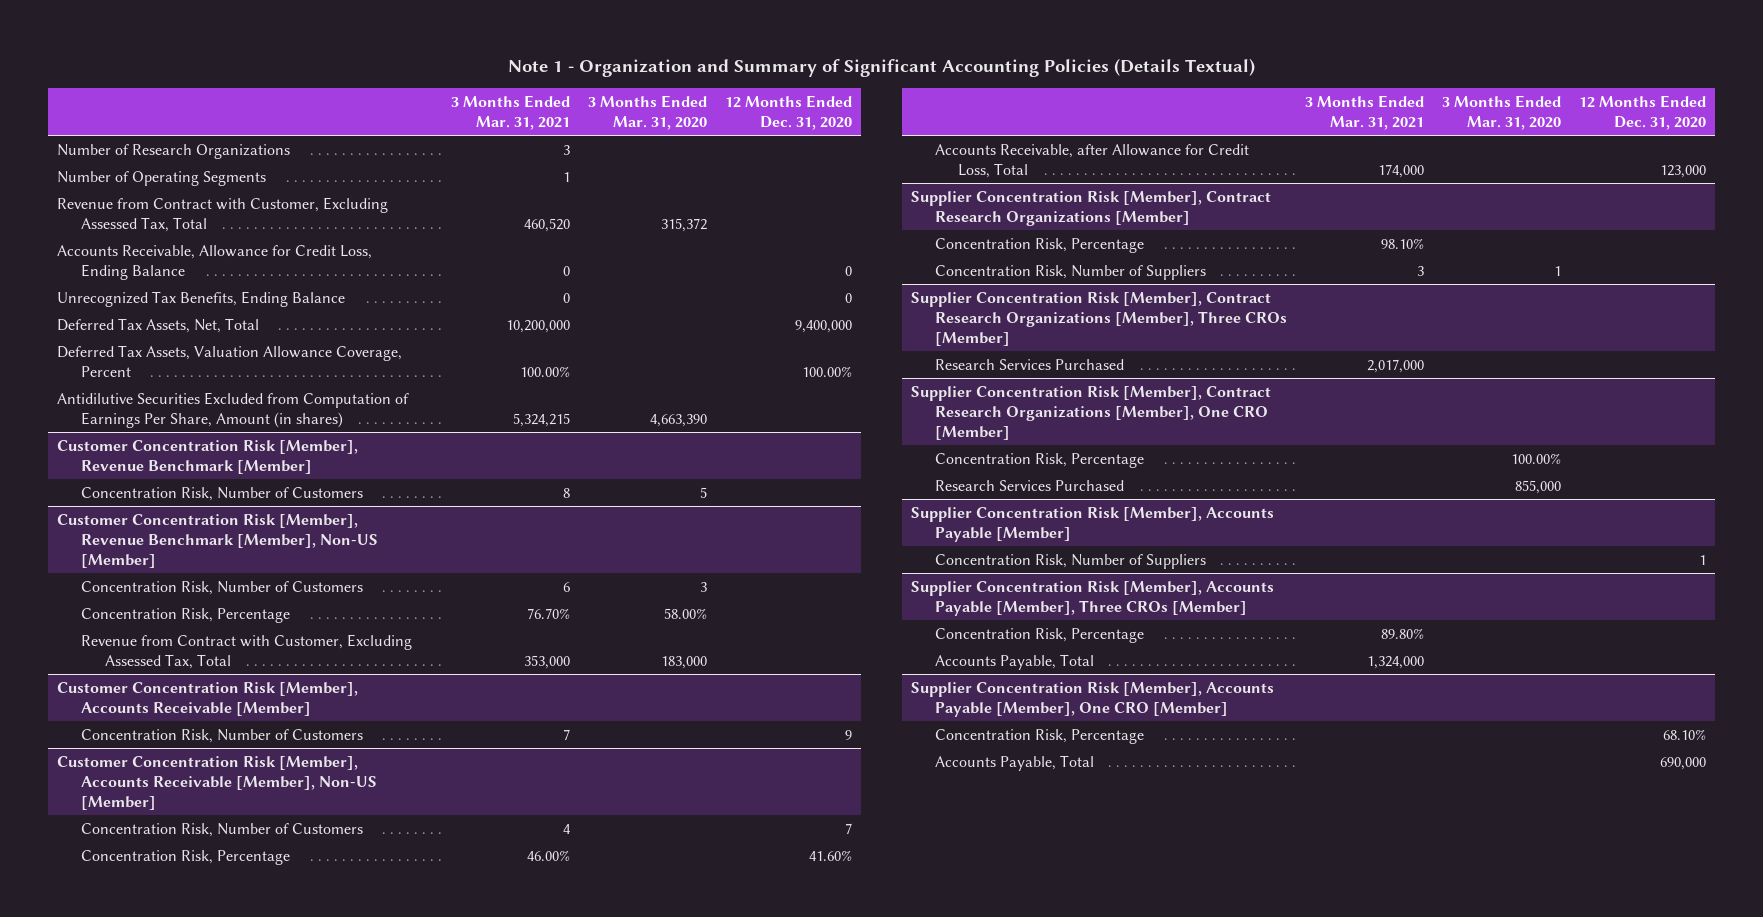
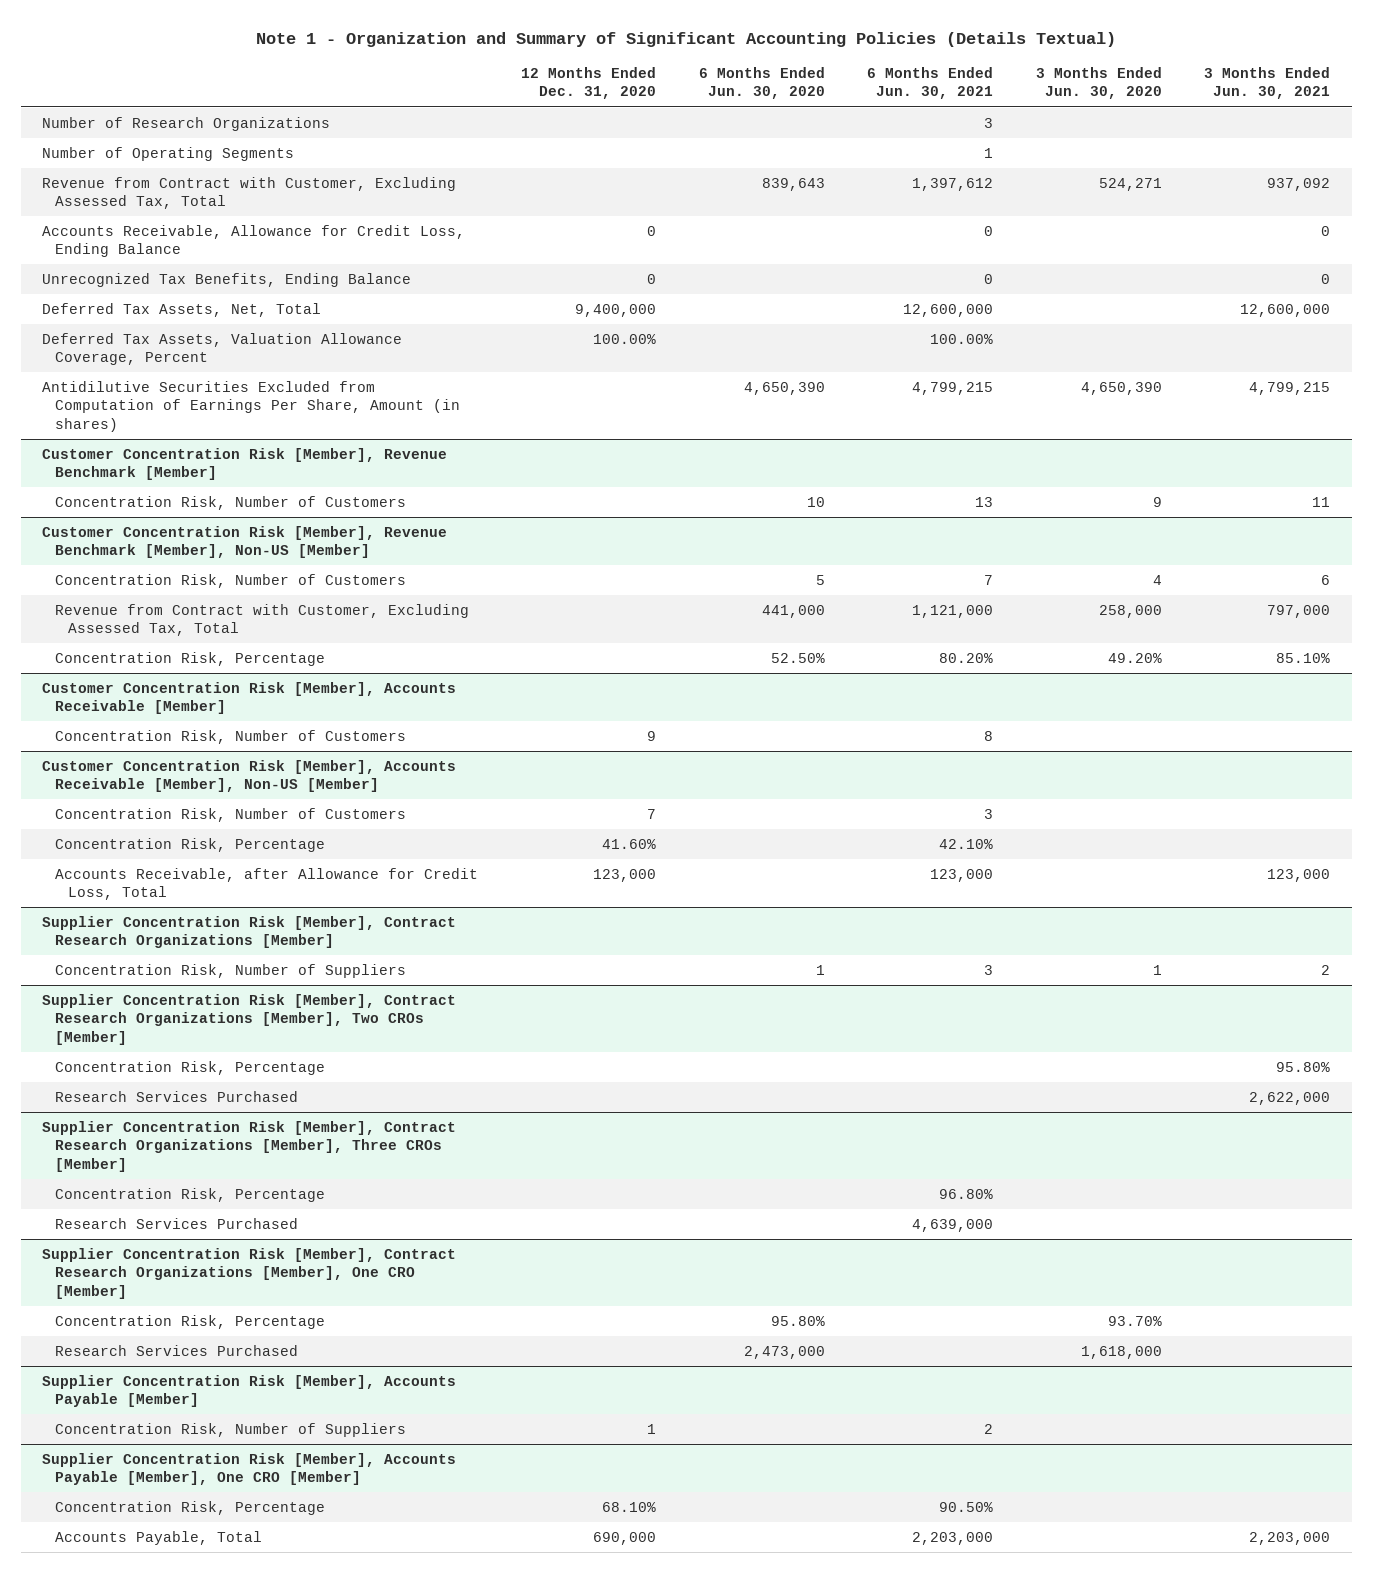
[450,94,570,131] 3 Months Ended Mar. 31, 2021 -> none
[588,94,708,131] 3 Months Ended Mar. 31, 2020 -> none
none -> [698,66,825,100] 6 Months Ended Jun. 30, 2020
none -> [867,66,994,100] 6 Months Ended Jun. 30, 2021
none -> [1035,66,1162,100] 3 Months Ended Jun. 30, 2020
none -> [1204,66,1331,100] 3 Months Ended Jun. 30, 2021
[80,607,290,623] Concentration Risk, Percentage -> [55,651,326,666] Concentration Risk, Percentage
[934,237,1144,253] Concentration Risk, Percentage -> none
none -> [42,993,457,1045] Supplier Concentration Risk [Member], Contract Research Organizations [Member], Two CROs [Member]
none -> [55,1060,326,1075] Concentration Risk, Percentage
none -> [55,1090,299,1102] Research Services Purchased
none -> [55,1187,326,1202] Concentration Risk, Percentage
[910,580,1274,616] Supplier Concentration Risk [Member], Accounts Payable [Member], Three CROs [Member] -> none
[934,627,1144,643] Concentration Risk, Percentage -> none
[934,653,1094,670] Accounts Payable, Total -> none

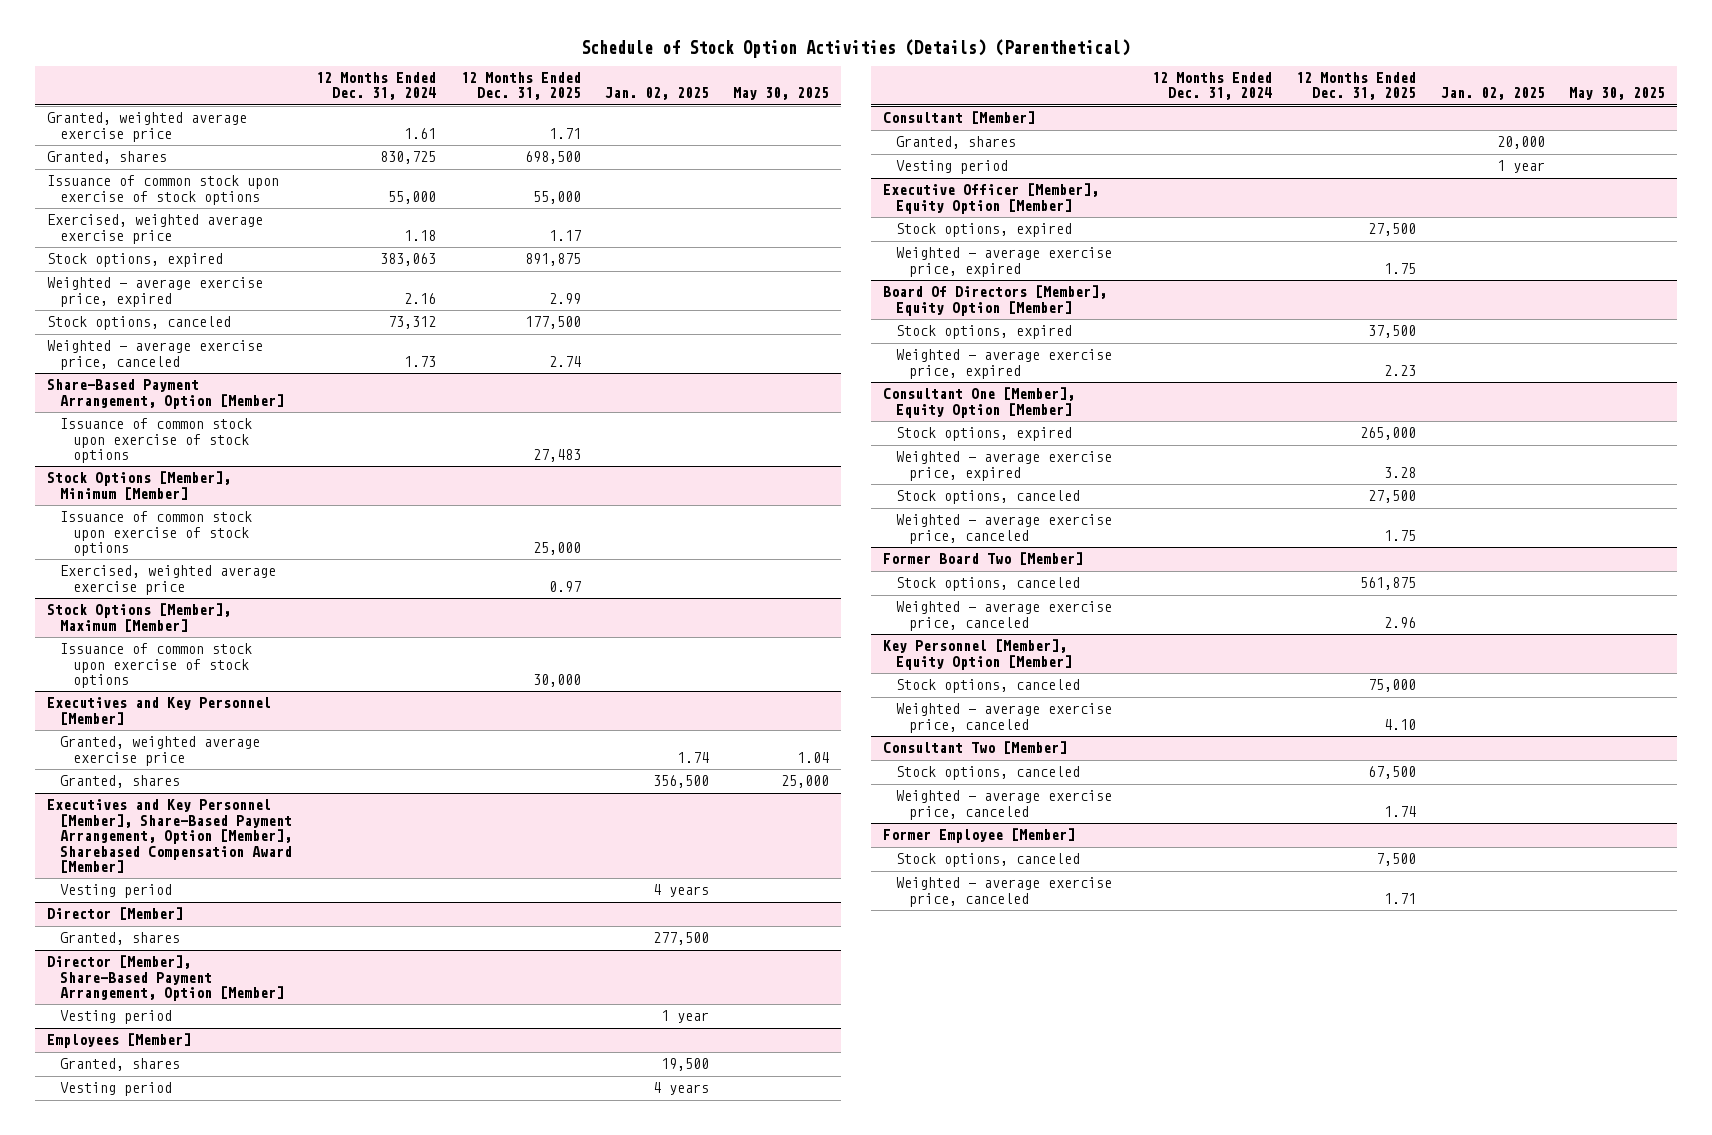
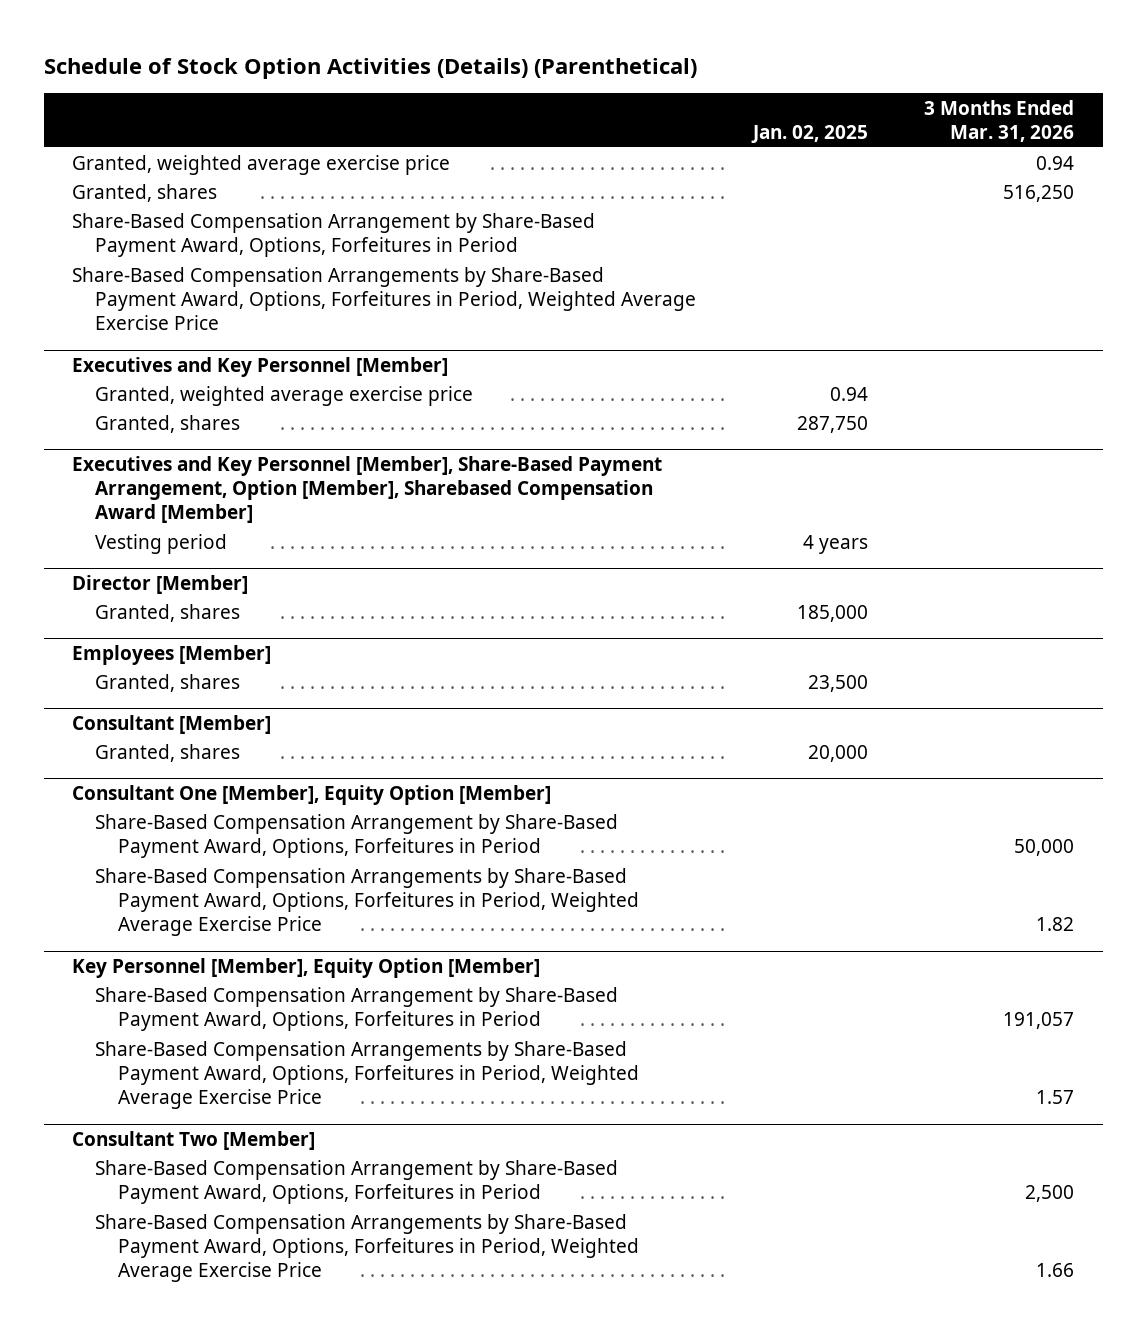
[316,71,437,101] 12 Months Ended Dec. 31, 2024 -> none
[460,71,581,101] 12 Months Ended Dec. 31, 2025 -> none
[732,87,829,101] May 30, 2025 -> none
none -> [924,99,1075,143] 3 Months Ended Mar. 31, 2026
[47,175,280,205] Issuance of common stock upon exercise of stock options -> none
[47,214,264,244] Exercised, weighted average exercise price -> none
[47,253,224,268] Stock options, expired -> none
[47,277,264,307] Weighted - average exercise price, expired -> none
[47,379,285,409] Share-Based Payment Arrangement, Option [Member] -> none
[60,418,253,464] Issuance of common stock upon exercise of stock options -> none
[47,471,232,500] Stock Options [Member], Minimum [Member] -> none
[60,511,253,557] Issuance of common stock upon exercise of stock options -> none
[60,565,277,595] Exercised, weighted average exercise price -> none
[47,603,232,632] Stock Options [Member], Maximum [Member] -> none
[60,643,253,689] Issuance of common stock upon exercise of stock options -> none
[47,316,232,331] Stock options, canceled -> [72,212,596,257] Share-Based Compensation Arrangement by Share-Based Payment Award, Options, Forfeitures in Period
[47,340,264,370] Weighted - average exercise price, canceled -> [72,266,697,331] Share-Based Compensation Arrangements by Share-Based Payment Award, Options, Forfeitures in Period, Weighted Average Exercise Price
[676,751,709,763] 1.74 -> [829,386,868,401] 0.94
[652,775,709,789] 356,500 -> [796,415,868,433] 287,750
[47,955,285,1002] Director [Member], Share-Based Payment Arrangement, Option [Member] -> none
[60,1010,173,1025] Vesting period -> none
[652,932,709,946] 277,500 -> [796,604,868,622] 185,000
[60,1082,173,1097] Vesting period -> none
[660,1058,709,1072] 19,500 -> [807,674,868,692] 23,500
[896,160,1009,175] Vesting period -> none
[883,183,1100,214] Executive Officer [Member], Equity Option [Member] -> none
[896,223,1073,238] Stock options, expired -> none
[896,247,1113,277] Weighted - average exercise price, expired -> none
[883,285,1108,316] Board Of Directors [Member], Equity Option [Member] -> none
[896,325,1073,340] Stock options, expired -> none
[896,349,1113,379] Weighted - average exercise price, expired -> none
[896,427,1073,442] Stock options, expired -> none
[896,451,1113,481] Weighted - average exercise price, expired -> none
[883,552,1084,566] Former Board Two [Member] -> none
[896,577,1081,592] Stock options, canceled -> none
[896,601,1113,631] Weighted - average exercise price, canceled -> none
[896,490,1081,505] Stock options, canceled -> [95,813,619,858] Share-Based Compensation Arrangement by Share-Based Payment Award, Options, Forfeitures in Period
[896,514,1113,544] Weighted - average exercise price, canceled -> [95,867,640,937] Share-Based Compensation Arrangements by Share-Based Payment Award, Options, Forfeitures in Period, Weighted Average Exercise Price
[896,679,1081,694] Stock options, canceled -> [95,986,619,1031] Share-Based Compensation Arrangement by Share-Based Payment Award, Options, Forfeitures in Period
[896,703,1113,733] Weighted - average exercise price, canceled -> [95,1040,640,1110] Share-Based Compensation Arrangements by Share-Based Payment Award, Options, Forfeitures in Period, Weighted Average Exercise Price
[883,828,1076,844] Former Employee [Member] -> none
[896,853,1081,868] Stock options, canceled -> none
[896,877,1113,907] Weighted - average exercise price, canceled -> none
[896,766,1081,781] Stock options, canceled -> [95,1159,619,1204] Share-Based Compensation Arrangement by Share-Based Payment Award, Options, Forfeitures in Period
[896,790,1113,820] Weighted - average exercise price, canceled -> [95,1213,640,1283] Share-Based Compensation Arrangements by Share-Based Payment Award, Options, Forfeitures in Period, Weighted Average Exercise Price

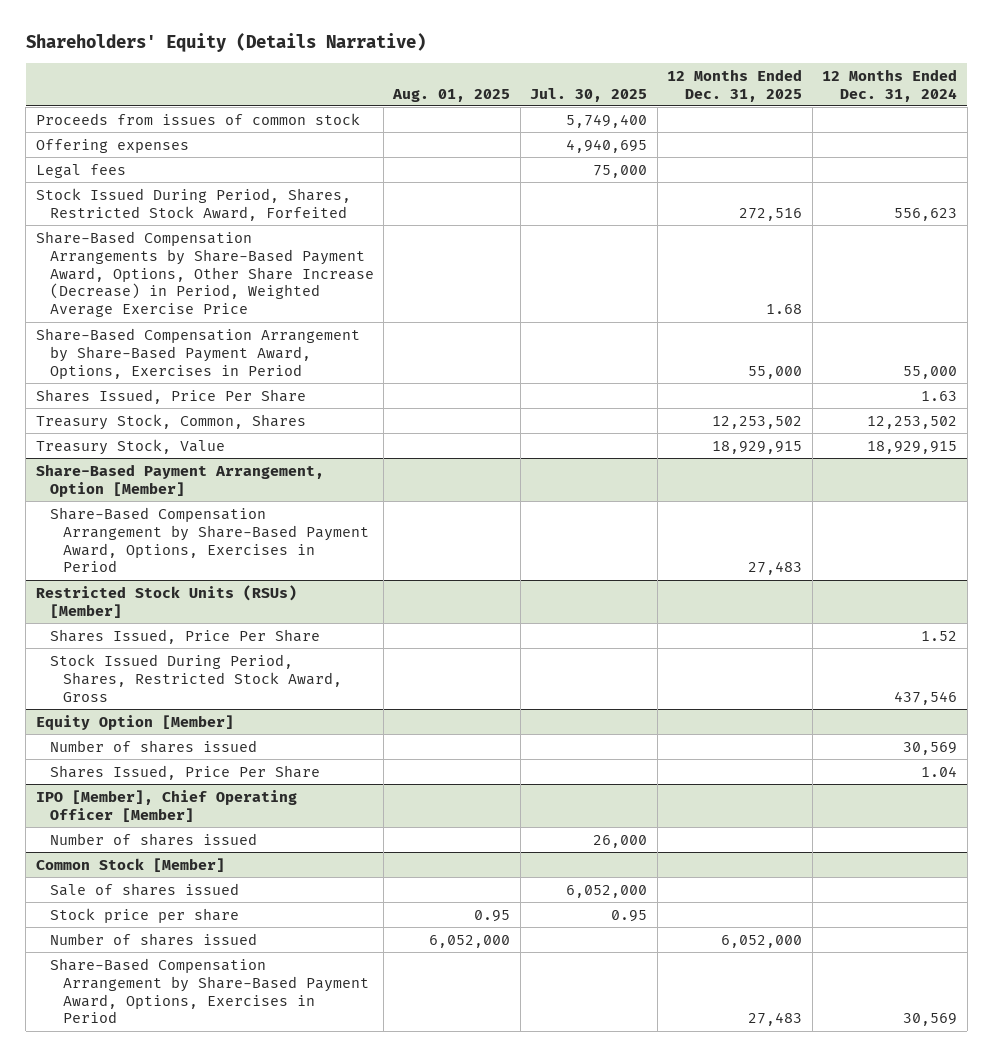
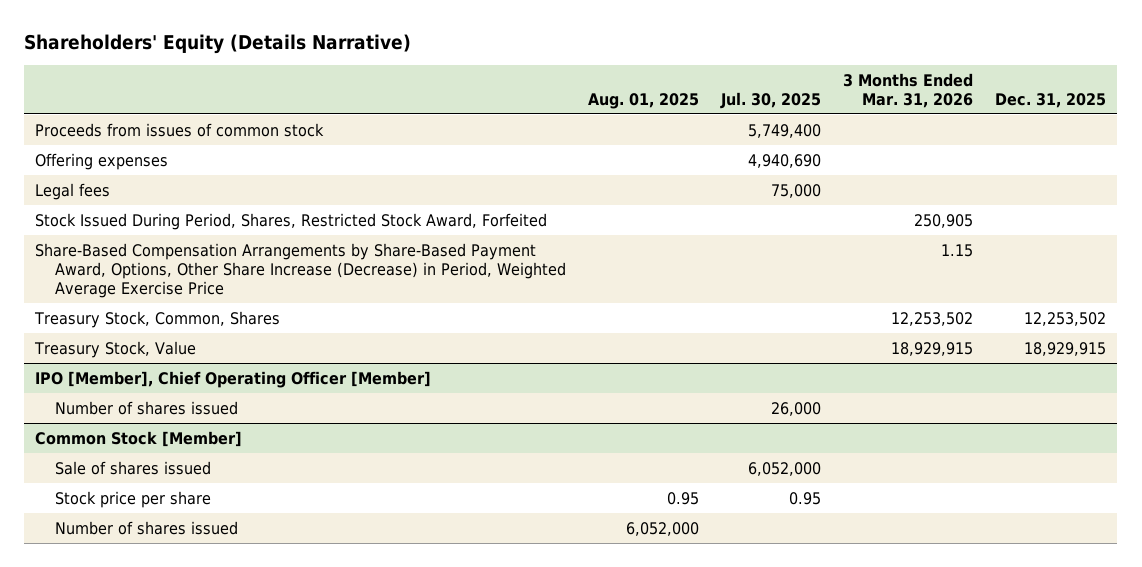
[667,68,803,102] 12 Months Ended Dec. 31, 2025 -> none
[822,68,958,102] 12 Months Ended Dec. 31, 2024 -> none
none -> [843,72,974,108] 3 Months Ended Mar. 31, 2026
none -> [995,92,1107,108] Dec. 31, 2025
[566,138,648,153] 4,940,695 -> [747,153,821,168] 4,940,690
[35,327,360,379] Share-Based Compensation Arrangement by Share-Based Payment Award, Options, Exercises in Period -> none
[35,388,306,404] Shares Issued, Price Per Share -> none
[35,463,324,497] Share-Based Payment Arrangement, Option [Member] -> none
[49,506,370,573] Share-Based Compensation Arrangement by Share-Based Payment Award, Options, Exercises in Period -> none
[35,584,297,618] Restricted Stock Units (RSUs) [Member] -> none
[49,628,320,644] Shares Issued, Price Per Share -> none
[49,653,343,702] Stock Issued During Period, Shares, Restricted Stock Award, Gross -> none
[35,714,234,730] Equity Option [Member] -> none
[49,739,257,753] Number of shares issued -> none
[49,764,320,780] Shares Issued, Price Per Share -> none
[49,957,370,1024] Share-Based Compensation Arrangement by Share-Based Payment Award, Options, Exercises in Period -> none

